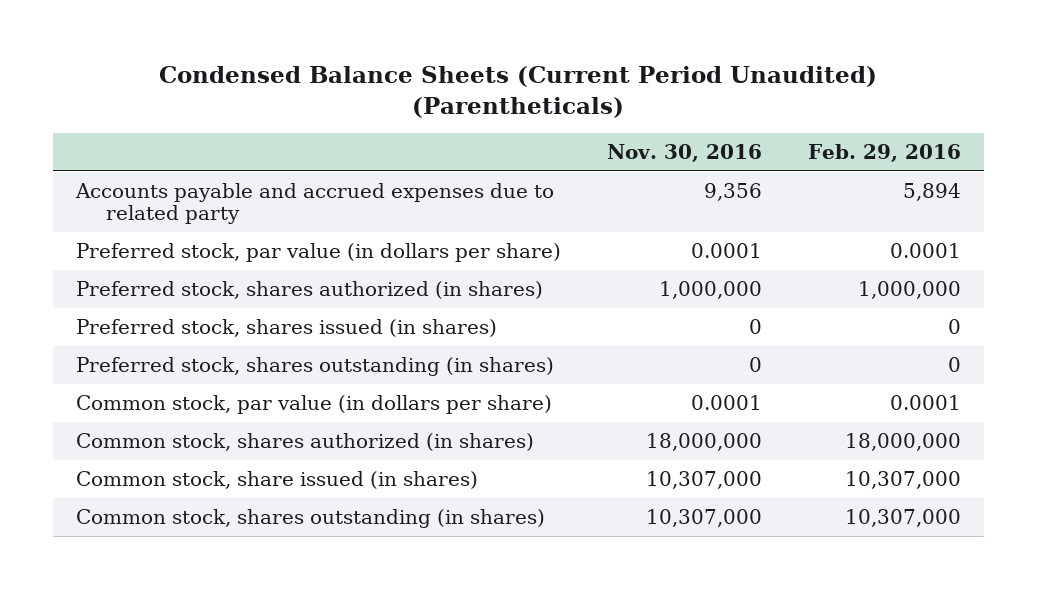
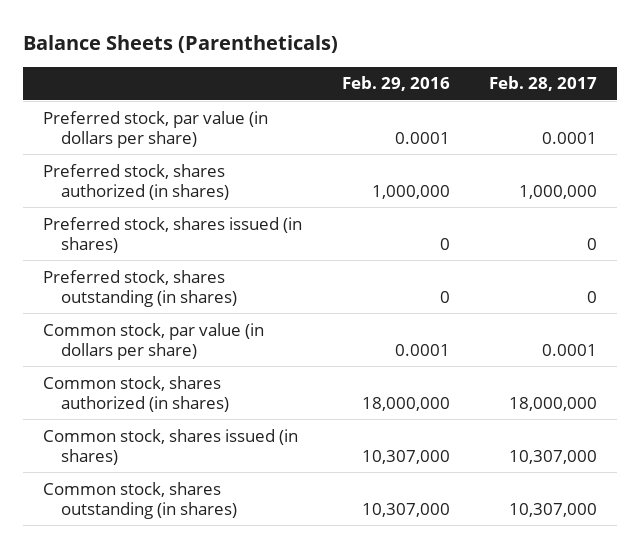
[159,66,878,118] Condensed Balance Sheets (Current Period Unaudited) (Parentheticals) -> [23,34,339,53] Balance Sheets (Parentheticals)
[606,144,762,163] Nov. 30, 2016 -> none
none -> [489,76,598,92] Feb. 28, 2017
[75,182,555,225] Accounts payable and accrued expenses due to related party -> none
[76,470,479,489] Common stock, share issued (in shares) -> [42,428,298,465] Common stock, shares issued (in shares)

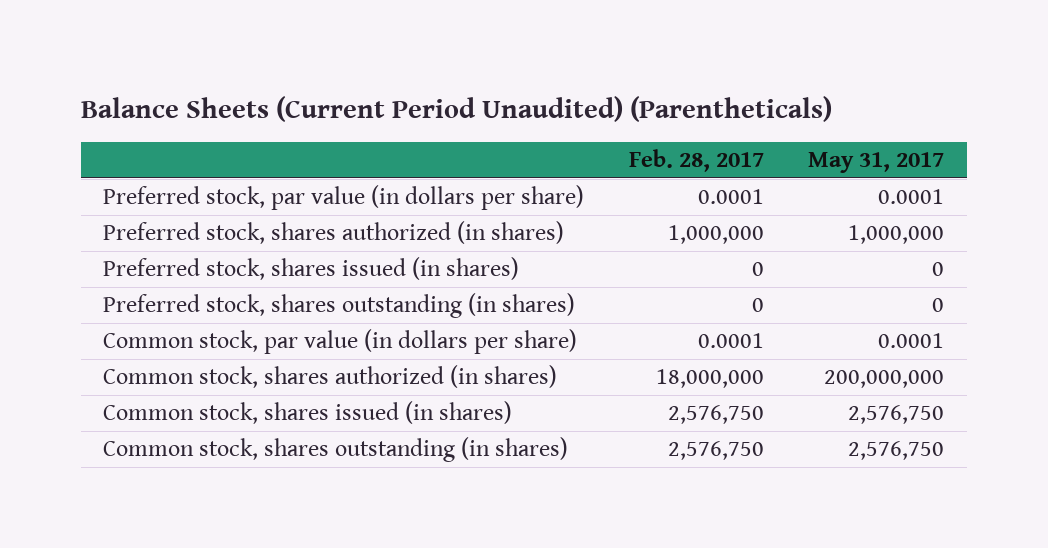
[23,34,339,53] Balance Sheets (Parentheticals) -> [81,96,833,123] Balance Sheets (Current Period Unaudited) (Parentheticals)
[341,76,450,92] Feb. 29, 2016 -> none
none -> [808,152,945,174] May 31, 2017
[509,449,598,464] 10,307,000 -> [667,405,764,425] 2,576,750
[509,502,598,517] 10,307,000 -> [667,441,764,461] 2,576,750

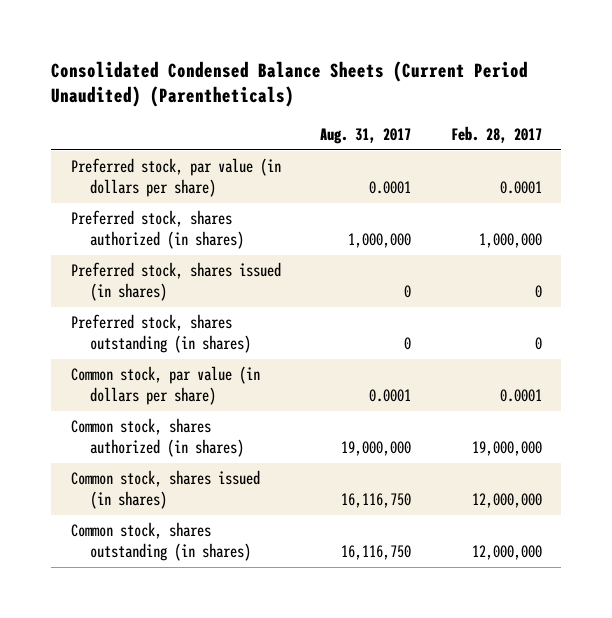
[81,96,833,123] Balance Sheets (Current Period Unaudited) (Parentheticals) -> [51,60,529,108] Consolidated Condensed Balance Sheets (Current Period Unaudited) (Parentheticals)
[808,152,945,174] May 31, 2017 -> none
none -> [320,127,412,144] Aug. 31, 2017
[655,369,764,389] 18,000,000 -> [471,441,542,457] 19,000,000
[667,405,764,425] 2,576,750 -> [471,493,542,509] 12,000,000
[667,441,764,461] 2,576,750 -> [471,545,542,561] 12,000,000

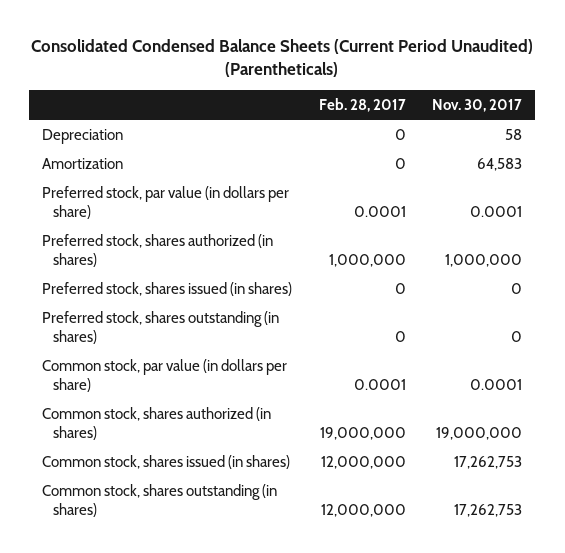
[320,127,412,144] Aug. 31, 2017 -> none
none -> [432,98,523,112] Nov. 30, 2017
none -> [42,128,124,144] Depreciation
none -> [42,157,124,169] Amortization

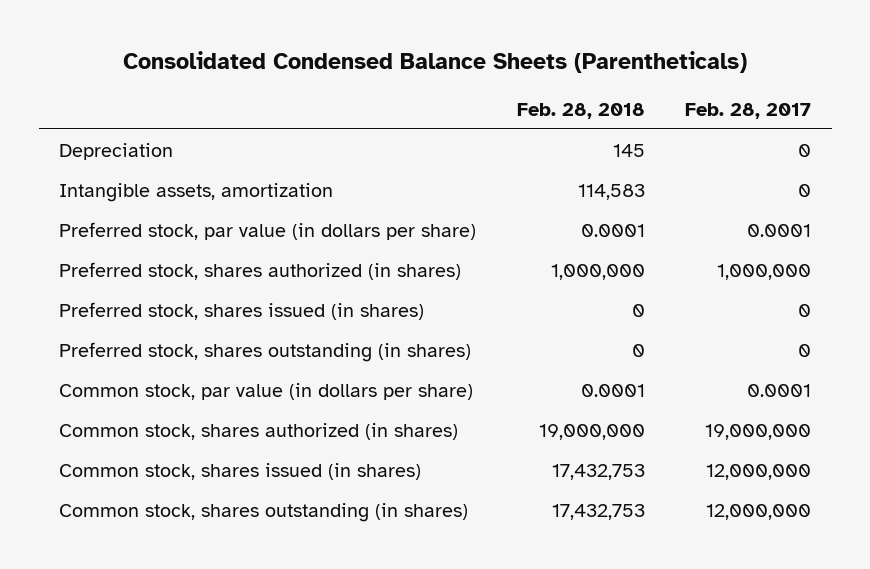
[31,39,534,78] Consolidated Condensed Balance Sheets (Current Period Unaudited) (Parentheticals) -> [123,51,748,74] Consolidated Condensed Balance Sheets (Parentheticals)
[432,98,523,112] Nov. 30, 2017 -> none
none -> [516,102,645,119] Feb. 28, 2018
[42,157,124,169] Amortization -> [58,182,333,202] Intangible assets, amortization

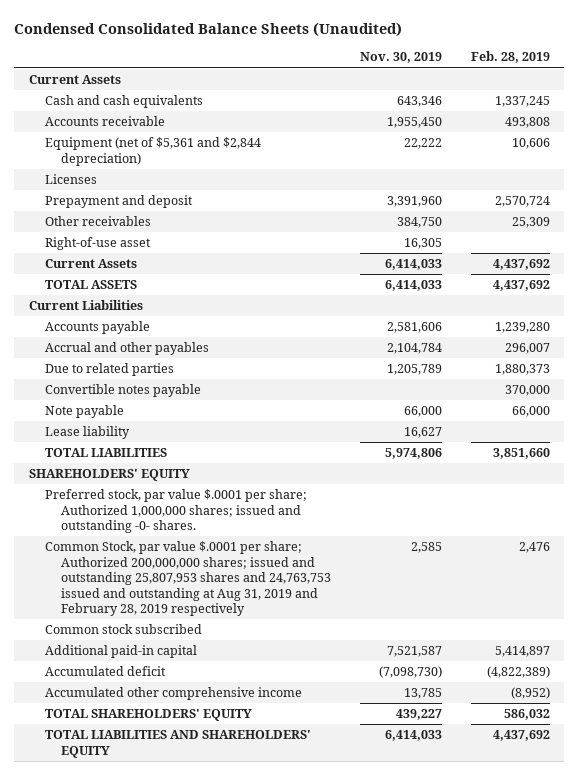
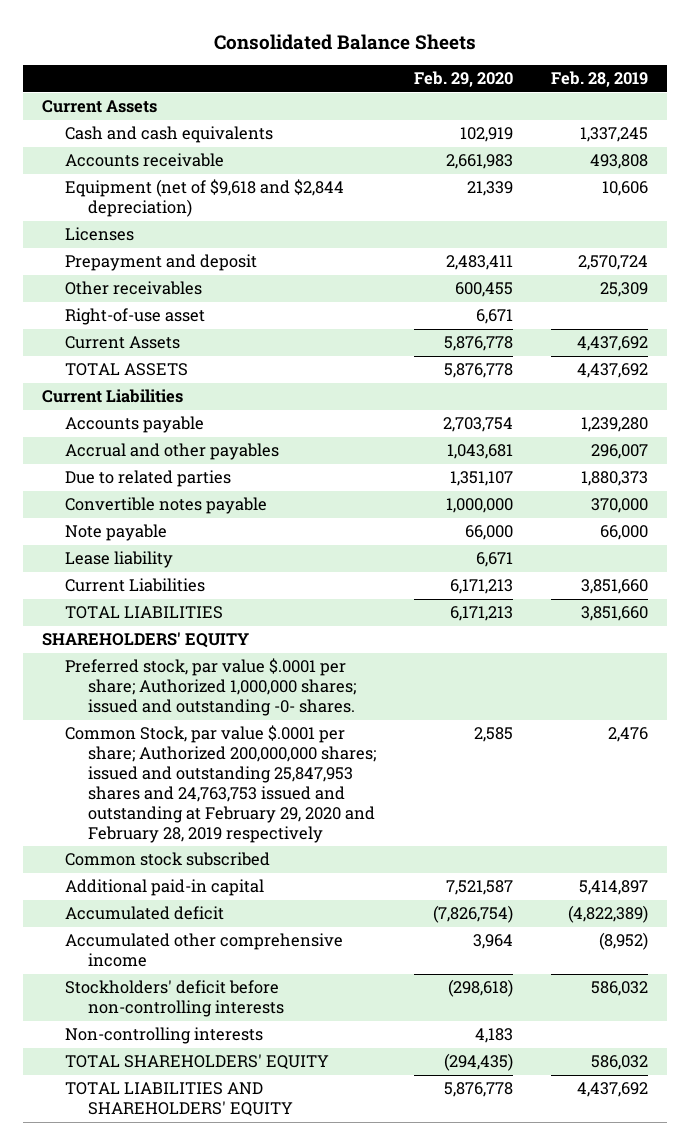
[14,21,403,37] Condensed Consolidated Balance Sheets (Unaudited) -> [214,33,477,50] Consolidated Balance Sheets
[359,52,442,64] Nov. 30, 2019 -> none
none -> [414,71,514,88] Feb. 29, 2020
[44,137,261,166] Equipment (net of $5,361 and $2,844 depreciation) -> [65,179,345,218] Equipment (net of $9,618 and $2,844 depreciation)
none -> [65,578,206,593] Current Liabilities
[44,541,331,617] Common Stock, par value $.0001 per share; Authorized 200,000,000 shares; issued and outstanding 25,807,953 shares and 24,763,753 issued and outstanding at Aug 31, 2019 and February 28, 2019 respectively -> [65,725,377,843] Common Stock, par value $.0001 per share; Authorized 200,000,000 shares; issued and outstanding 25,847,953 shares and 24,763,753 issued and outstanding at February 29, 2020 and February 28, 2019 respectively
none -> [65,980,285,1018] Stockholders' deficit before non-controlling interests
none -> [65,1027,264,1045] Non-controlling interests

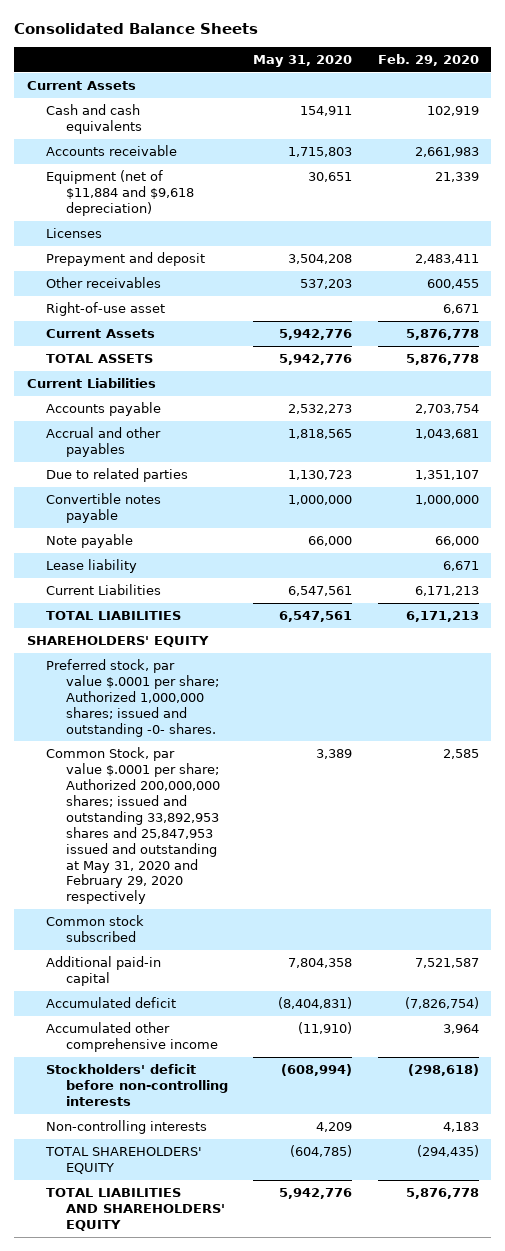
[550,71,648,88] Feb. 28, 2019 -> none
none -> [253,55,353,68] May 31, 2020
[65,179,345,218] Equipment (net of $9,618 and $2,844 depreciation) -> [46,170,194,216] Equipment (net of $11,884 and $9,618 depreciation)
[65,725,377,843] Common Stock, par value $.0001 per share; Authorized 200,000,000 shares; issued and outstanding 25,847,953 shares and 24,763,753 issued and outstanding at February 29, 2020 and February 28, 2019 respectively -> [46,747,220,905] Common Stock, par value $.0001 per share; Authorized 200,000,000 shares; issued and outstanding 33,892,953 shares and 25,847,953 issued and outstanding at May 31, 2020 and February 29, 2020 respectively

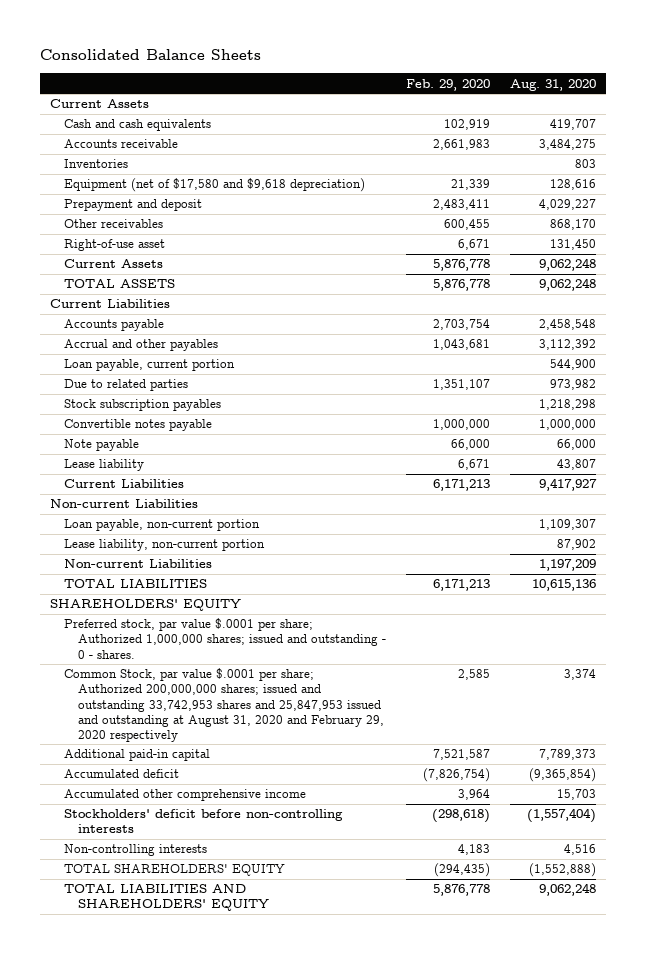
[253,55,353,68] May 31, 2020 -> none
none -> [510,78,597,91] Aug. 31, 2020
[46,228,103,239] Licenses -> none
none -> [64,159,129,169] Inventories
[46,170,194,216] Equipment (net of $11,884 and $9,618 depreciation) -> [64,178,366,193] Equipment (net of $17,580 and $9,618 depreciation)
none -> [64,359,236,372] Loan payable, current portion
none -> [64,399,222,412] Stock subscription payables
none -> [50,499,199,509] Non-current Liabilities
none -> [64,519,261,532] Loan payable, non-current portion
none -> [64,539,266,552] Lease liability, non-current portion
none -> [64,559,213,569] Non-current Liabilities
[46,915,145,943] Common stock subscribed -> none
[46,659,219,737] Preferred stock, par value $.0001 per share; Authorized 1,000,000 shares; issued and outstanding -0- shares. -> [64,618,387,659] Preferred stock, par value $.0001 per share; Authorized 1,000,000 shares; issued and outstanding - 0 - shares.
[46,747,220,905] Common Stock, par value $.0001 per share; Authorized 200,000,000 shares; issued and outstanding 33,892,953 shares and 25,847,953 issued and outstanding at May 31, 2020 and February 29, 2020 respectively -> [64,668,385,742] Common Stock, par value $.0001 per share; Authorized 200,000,000 shares; issued and outstanding 33,742,953 shares and 25,847,953 issued and outstanding at August 31, 2020 and February 29, 2020 respectively

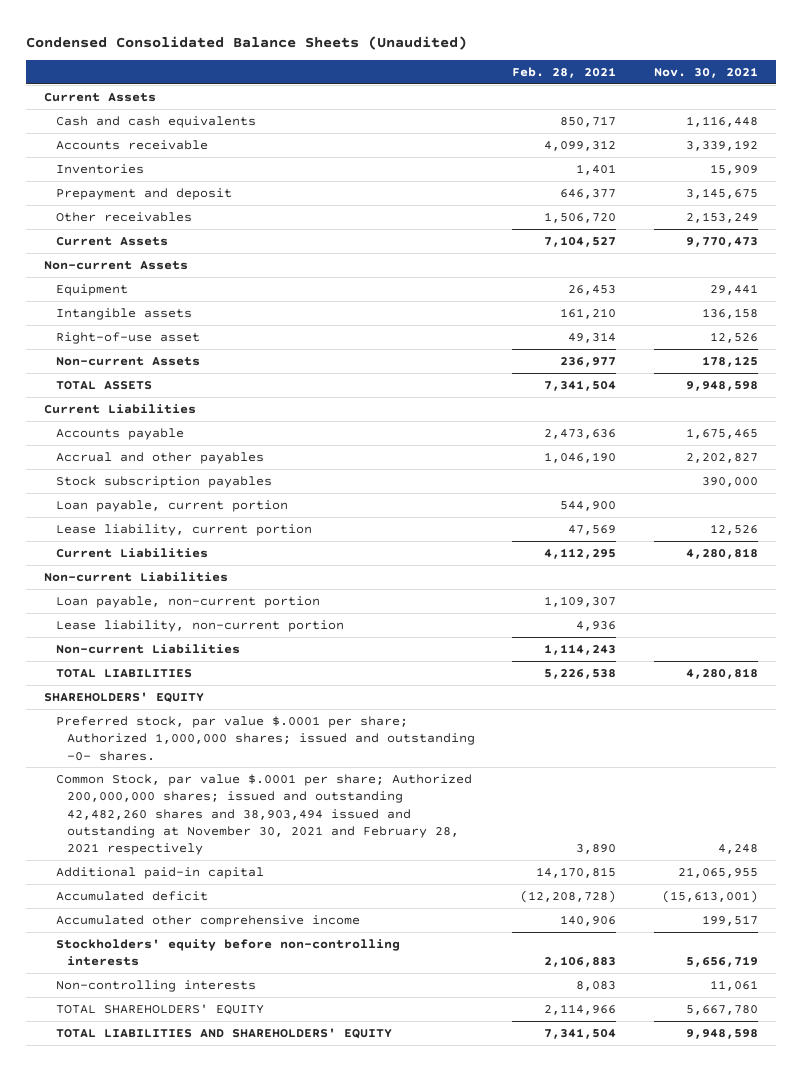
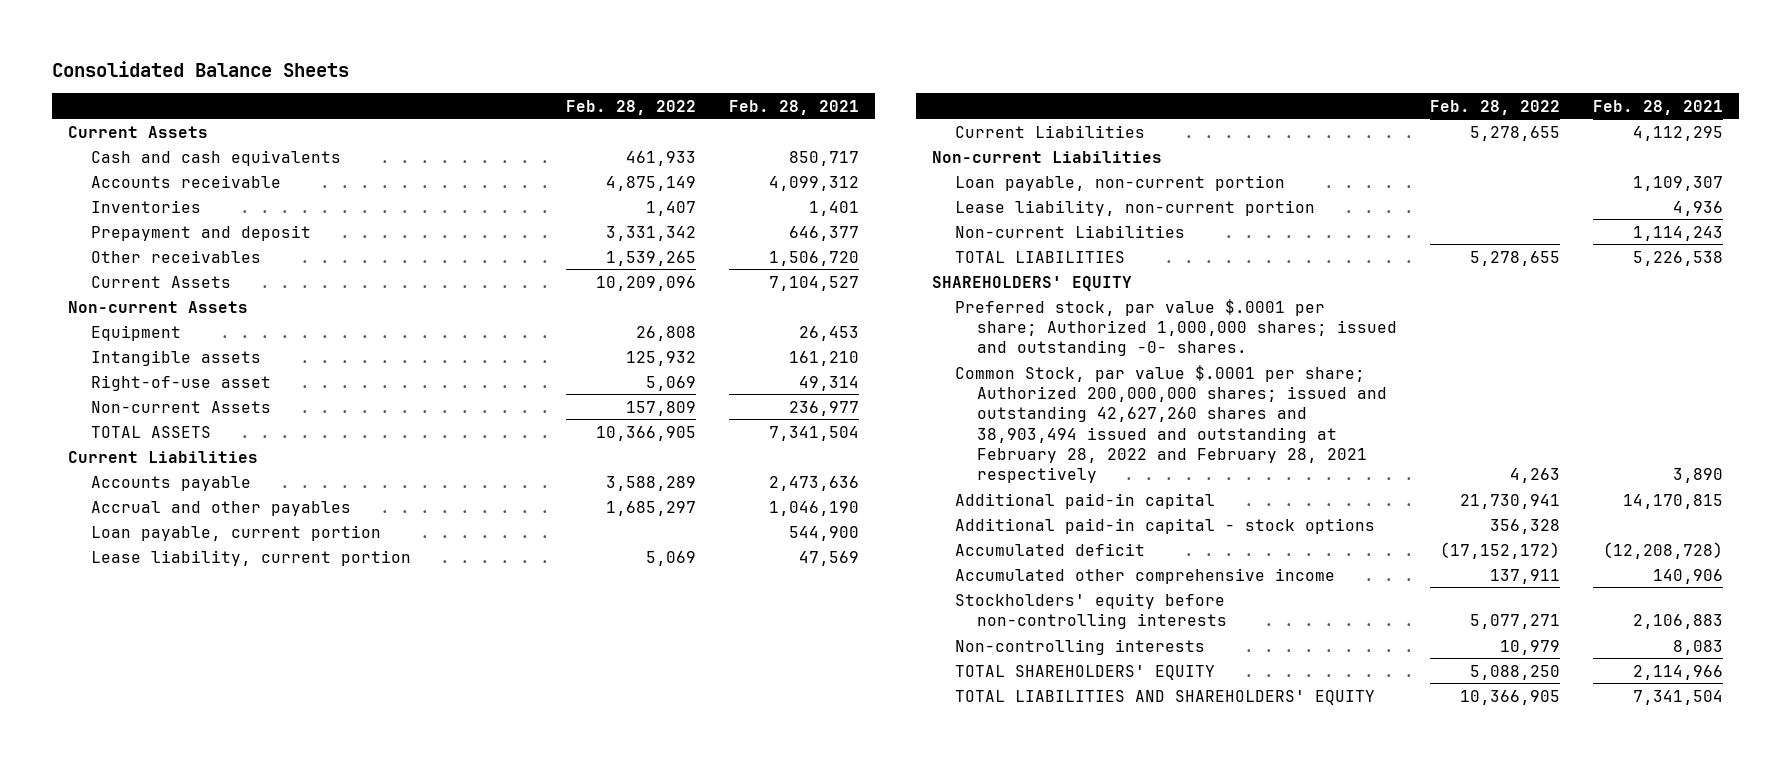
[25,35,467,50] Condensed Consolidated Balance Sheets (Unaudited) -> [51,60,349,77] Consolidated Balance Sheets
[653,67,758,79] Nov. 30, 2021 -> none
none -> [566,99,697,115] Feb. 28, 2022
[55,475,272,488] Stock subscription payables -> none
[55,773,472,856] Common Stock, par value $.0001 per share; Authorized 200,000,000 shares; issued and outstanding 42,482,260 shares and 38,903,494 issued and outstanding at November 30, 2021 and February 28, 2021 respectively -> [954,364,1388,484] Common Stock, par value $.0001 per share; Authorized 200,000,000 shares; issued and outstanding 42,627,260 shares and 38,903,494 issued and outstanding at February 28, 2022 and February 28, 2021 respectively
none -> [954,517,1375,534] Additional paid-in capital - stock options

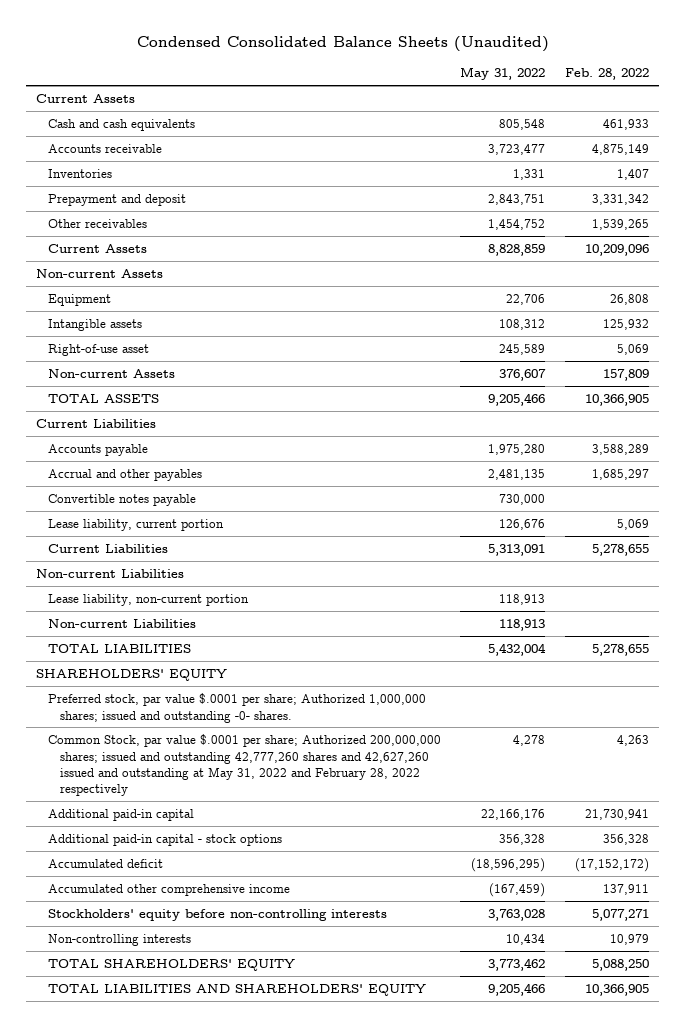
[51,60,349,77] Consolidated Balance Sheets -> [136,35,549,52] Condensed Consolidated Balance Sheets (Unaudited)
[728,99,859,115] Feb. 28, 2021 -> none
none -> [460,67,546,81] May 31, 2022
[90,524,381,541] Loan payable, current portion -> none
none -> [47,494,196,507] Convertible notes payable
[954,174,1285,191] Loan payable, non-current portion -> none
[954,364,1388,484] Common Stock, par value $.0001 per share; Authorized 200,000,000 shares; issued and outstanding 42,627,260 shares and 38,903,494 issued and outstanding at February 28, 2022 and February 28, 2021 respectively -> [47,734,441,797] Common Stock, par value $.0001 per share; Authorized 200,000,000 shares; issued and outstanding 42,777,260 shares and 42,627,260 issued and outstanding at May 31, 2022 and February 28, 2022 respectively

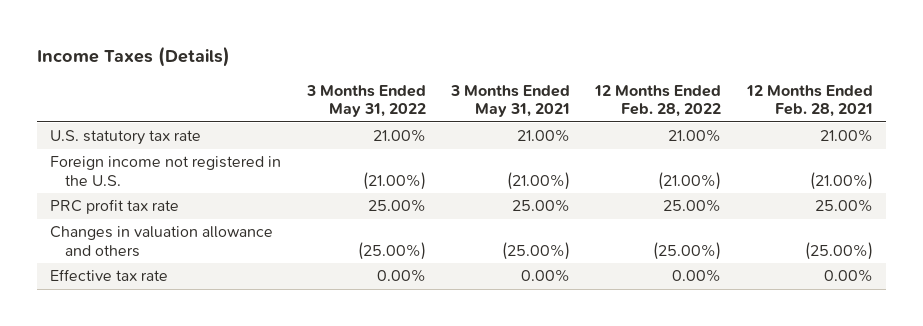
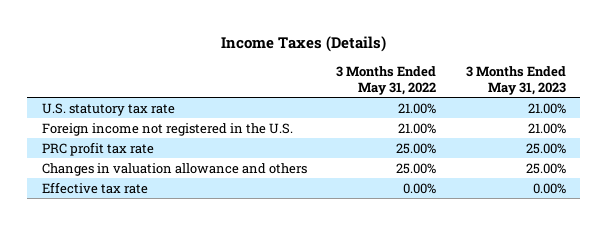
[449,84,570,118] 3 Months Ended May 31, 2021 -> none
[594,84,722,118] 12 Months Ended Feb. 28, 2022 -> none
[745,84,873,118] 12 Months Ended Feb. 28, 2021 -> none
none -> [465,65,566,95] 3 Months Ended May 31, 2023
[362,171,426,190] (21.00%) -> [398,122,437,134] 21.00%
[357,241,426,260] (25.00%) -> [396,162,437,174] 25.00%

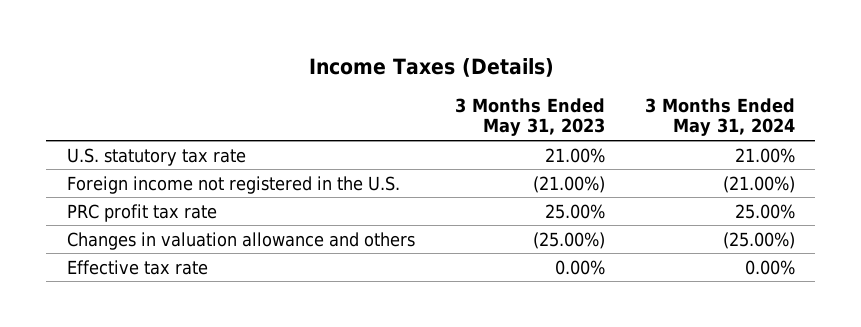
[336,65,437,95] 3 Months Ended May 31, 2022 -> none
none -> [644,98,795,137] 3 Months Ended May 31, 2024
[527,122,566,134] 21.00% -> [532,175,605,193] (21.00%)
[525,162,566,174] 25.00% -> [532,231,605,249] (25.00%)

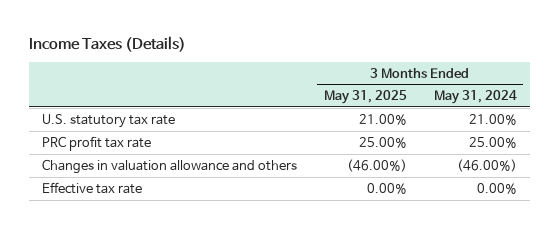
[454,98,605,137] 3 Months Ended May 31, 2023 -> none
none -> [324,90,408,105] May 31, 2025
[66,175,400,194] Foreign income not registered in the U.S. -> none
[722,231,795,249] (25.00%) -> [456,158,517,172] (46.00%)

